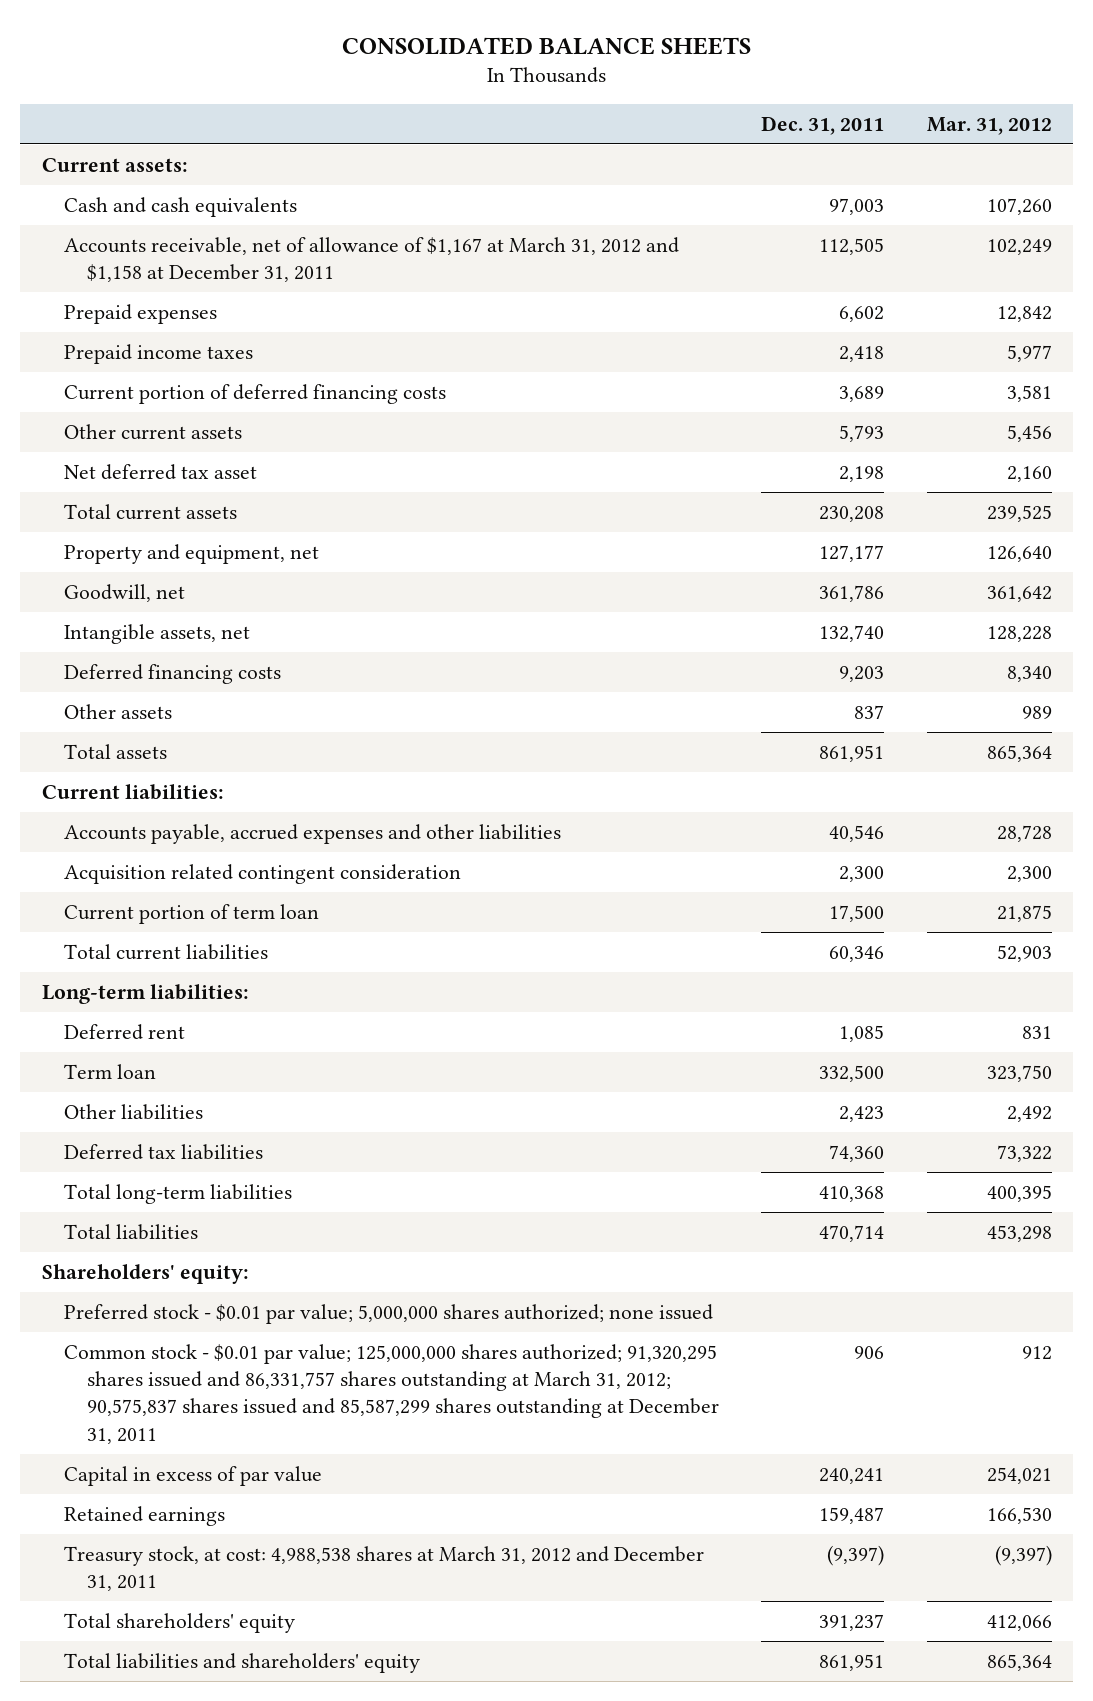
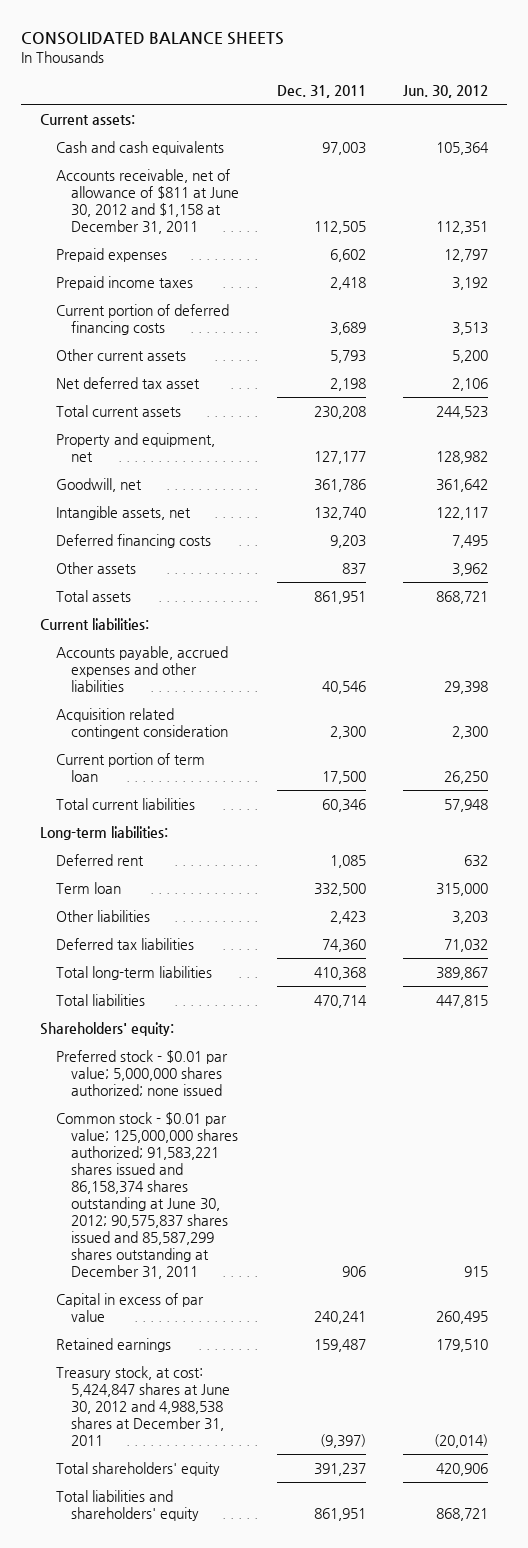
[926,116,1052,135] Mar. 31, 2012 -> none
none -> [403,85,489,99] Jun. 30, 2012
[64,236,680,283] Accounts receivable, net of allowance of $1,167 at March 31, 2012 and $1,158 at December 31, 2011 -> [55,168,240,234] Accounts receivable, net of allowance of $811 at June 30, 2012 and $1,158 at December 31, 2011
[64,1343,720,1444] Common stock - $0.01 par value; 125,000,000 shares authorized; 91,320,295 shares issued and 86,331,757 shares outstanding at March 31, 2012; 90,575,837 shares issued and 85,587,299 shares outstanding at December 31, 2011 -> [55,1111,239,1279] Common stock - $0.01 par value; 125,000,000 shares authorized; 91,583,221 shares issued and 86,158,374 shares outstanding at June 30, 2012; 90,575,837 shares issued and 85,587,299 shares outstanding at December 31, 2011
[64,1545,705,1592] Treasury stock, at cost: 4,988,538 shares at March 31, 2012 and December 31, 2011 -> [55,1365,231,1446] Treasury stock, at cost: 5,424,847 shares at June 30, 2012 and 4,988,538 shares at December 31, 2011

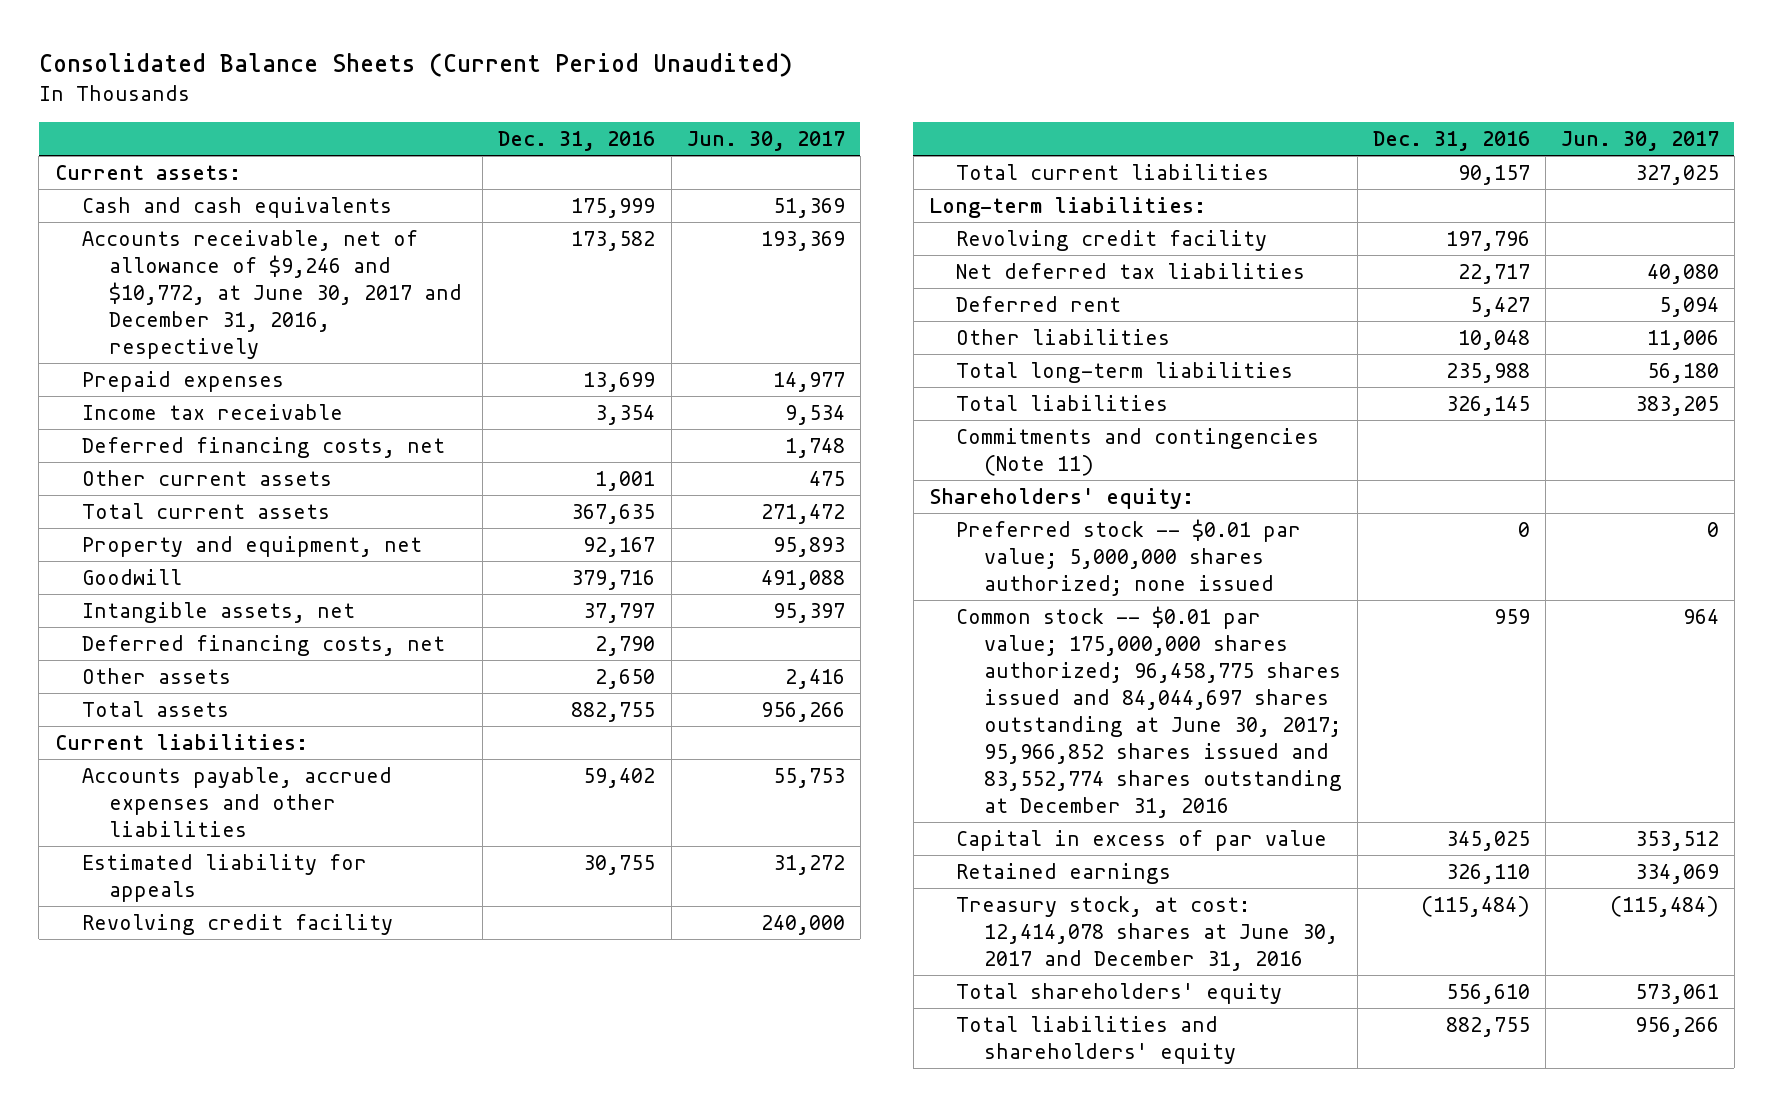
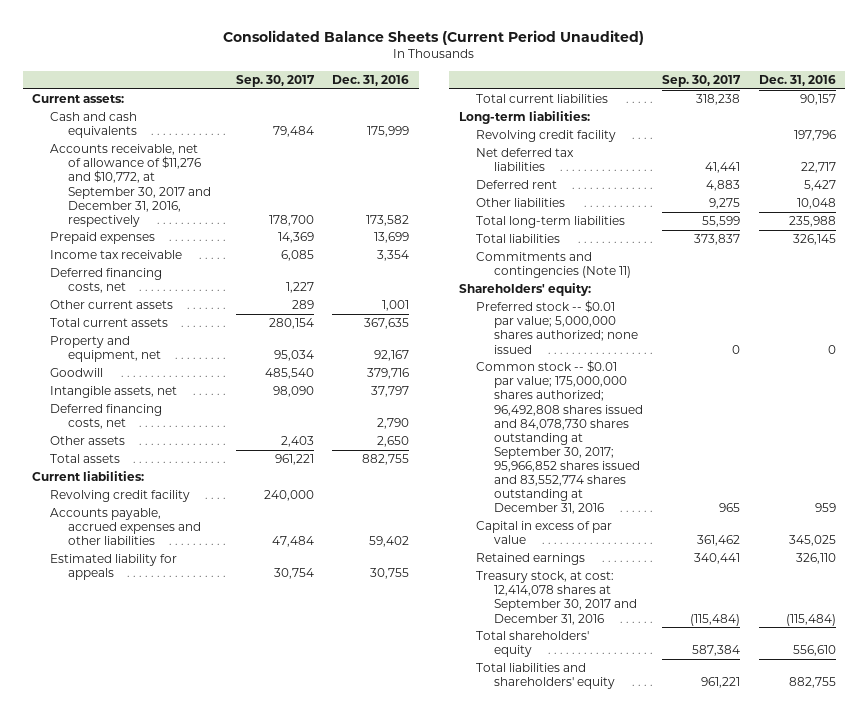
[686,130,845,151] Jun. 30, 2017 -> none
none -> [235,74,315,87] Sep. 30, 2017
[81,229,463,359] Accounts receivable, net of allowance of $9,246 and $10,772, at June 30, 2017 and December 31, 2016, respectively -> [50,144,212,227] Accounts receivable, net of allowance of $11,276 and $10,772, at September 30, 2017 and December 31, 2016, respectively
[81,913,393,935] Revolving credit facility -> [50,490,191,503] Revolving credit facility
[956,605,1342,819] Common stock -- $0.01 par value; 175,000,000 shares authorized; 96,458,775 shares issued and 84,044,697 shares outstanding at June 30, 2017; 95,966,852 shares issued and 83,552,774 shares outstanding at December 31, 2016 -> [476,360,644,514] Common stock -- $0.01 par value; 175,000,000 shares authorized; 96,492,808 shares issued and 84,078,730 shares outstanding at September 30, 2017; 95,966,852 shares issued and 83,552,774 shares outstanding at December 31, 2016
[956,895,1338,971] Treasury stock, at cost: 12,414,078 shares at June 30, 2017 and December 31, 2016 -> [476,571,638,625] Treasury stock, at cost: 12,414,078 shares at September 30, 2017 and December 31, 2016

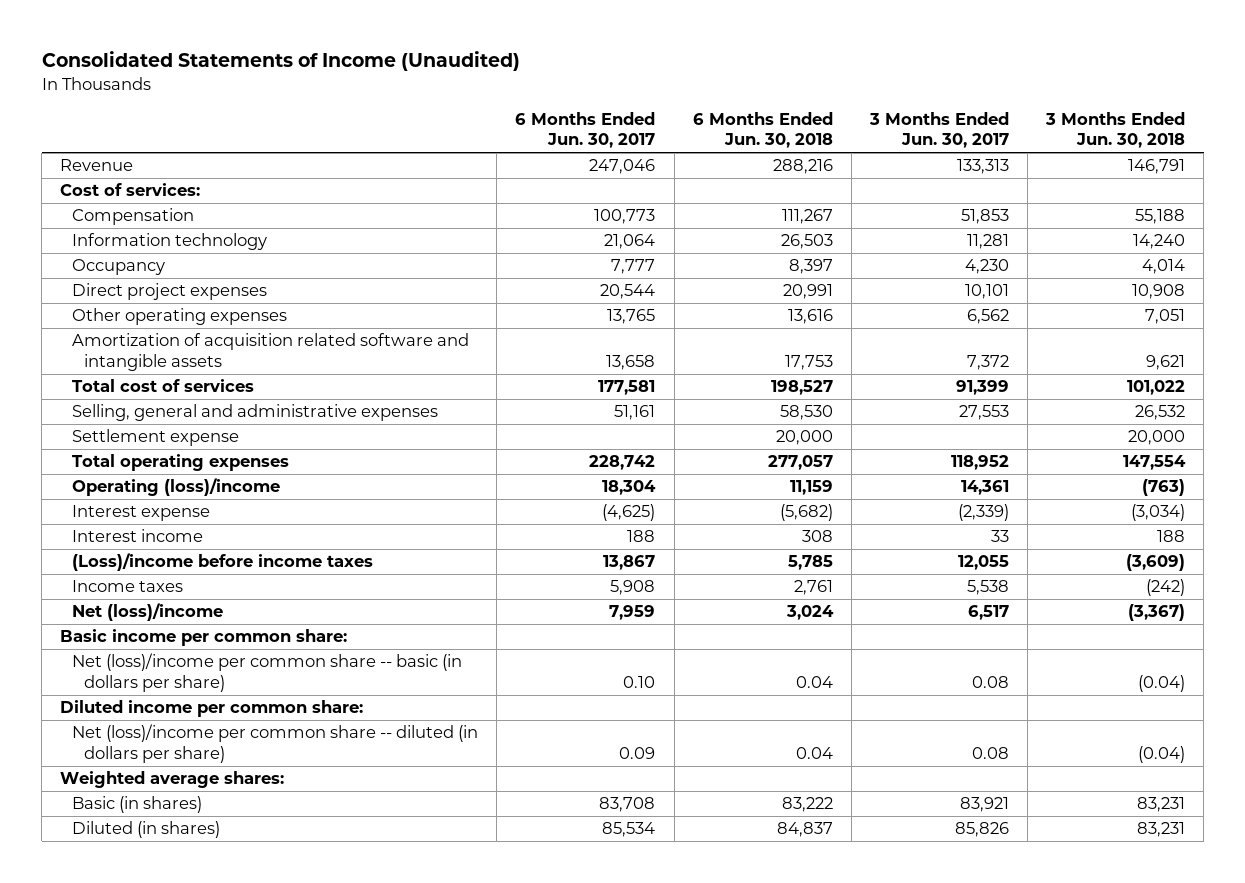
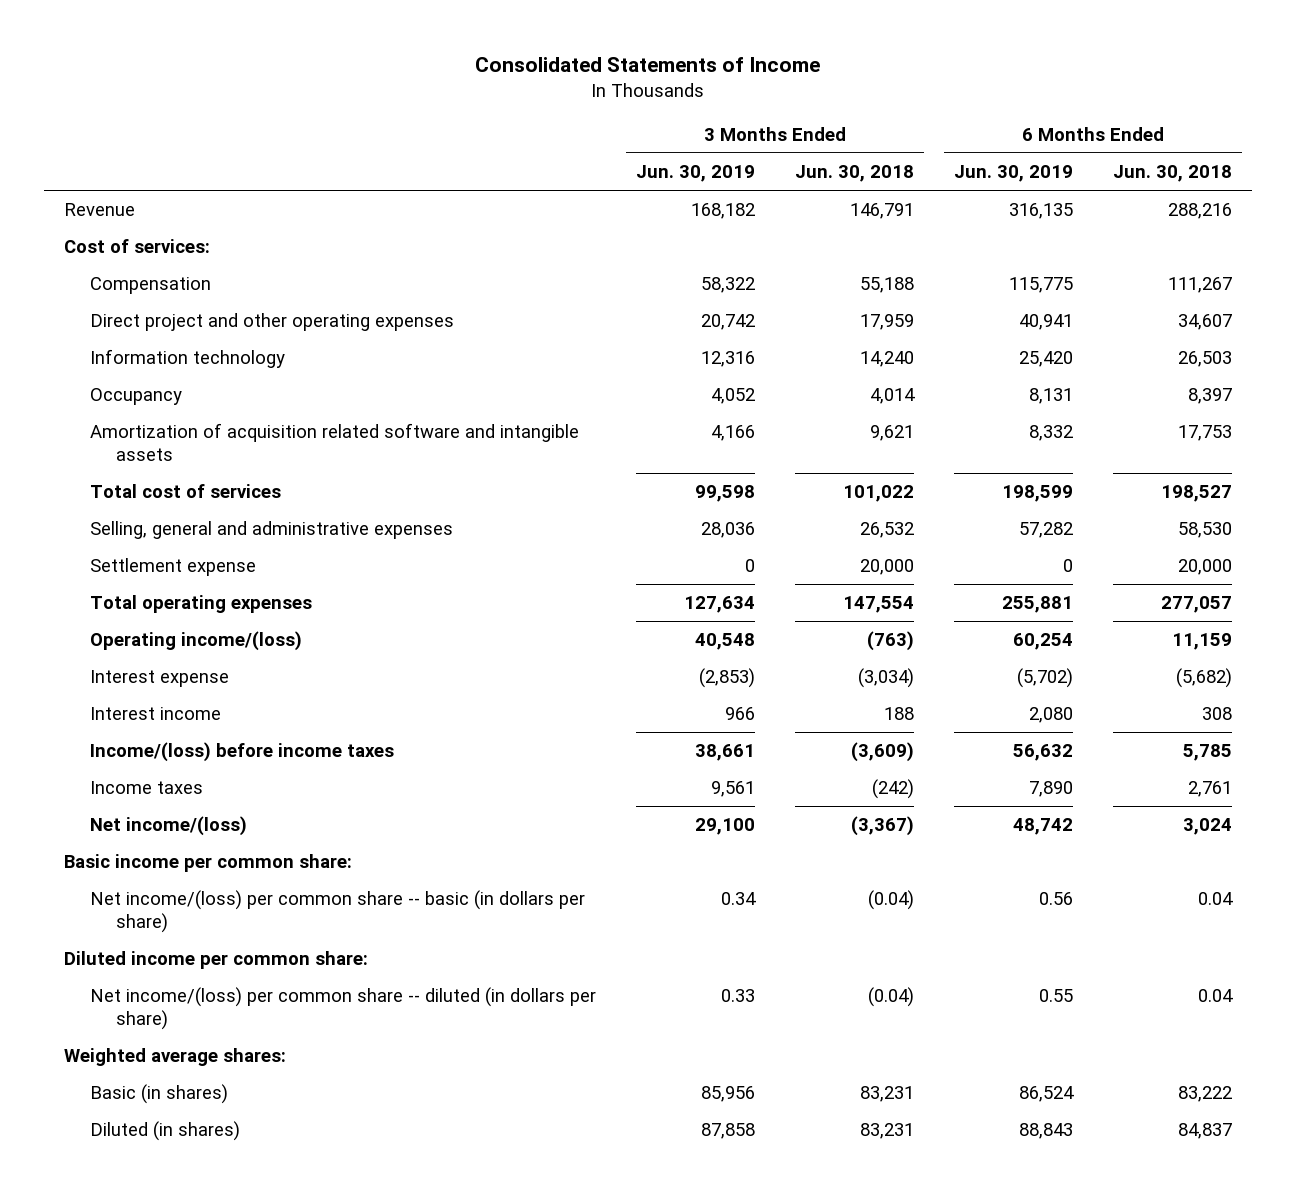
[41,51,520,72] Consolidated Statements of Income (Unaudited) -> [474,57,820,73] Consolidated Statements of Income
[515,111,656,149] 6 Months Ended Jun. 30, 2017 -> none
[868,111,1009,149] 3 Months Ended Jun. 30, 2017 -> none
none -> [635,164,755,182] Jun. 30, 2019
none -> [953,164,1073,182] Jun. 30, 2019
none -> [90,313,455,332] Direct project and other operating expenses
[72,283,268,301] Direct project expenses -> none
[72,308,288,326] Other operating expenses -> none
[72,478,281,497] Operating (loss)/income -> [90,631,303,652] Operating income/(loss)
[72,553,374,572] (Loss)/income before income taxes -> [90,742,395,763] Income/(loss) before income taxes
[72,603,224,622] Net (loss)/income -> [90,816,248,837] Net income/(loss)
[72,653,463,692] Net (loss)/income per common share -- basic (in dollars per share) -> [90,890,586,934] Net income/(loss) per common share -- basic (in dollars per share)
[72,724,479,763] Net (loss)/income per common share -- diluted (in dollars per share) -> [90,987,597,1031] Net income/(loss) per common share -- diluted (in dollars per share)

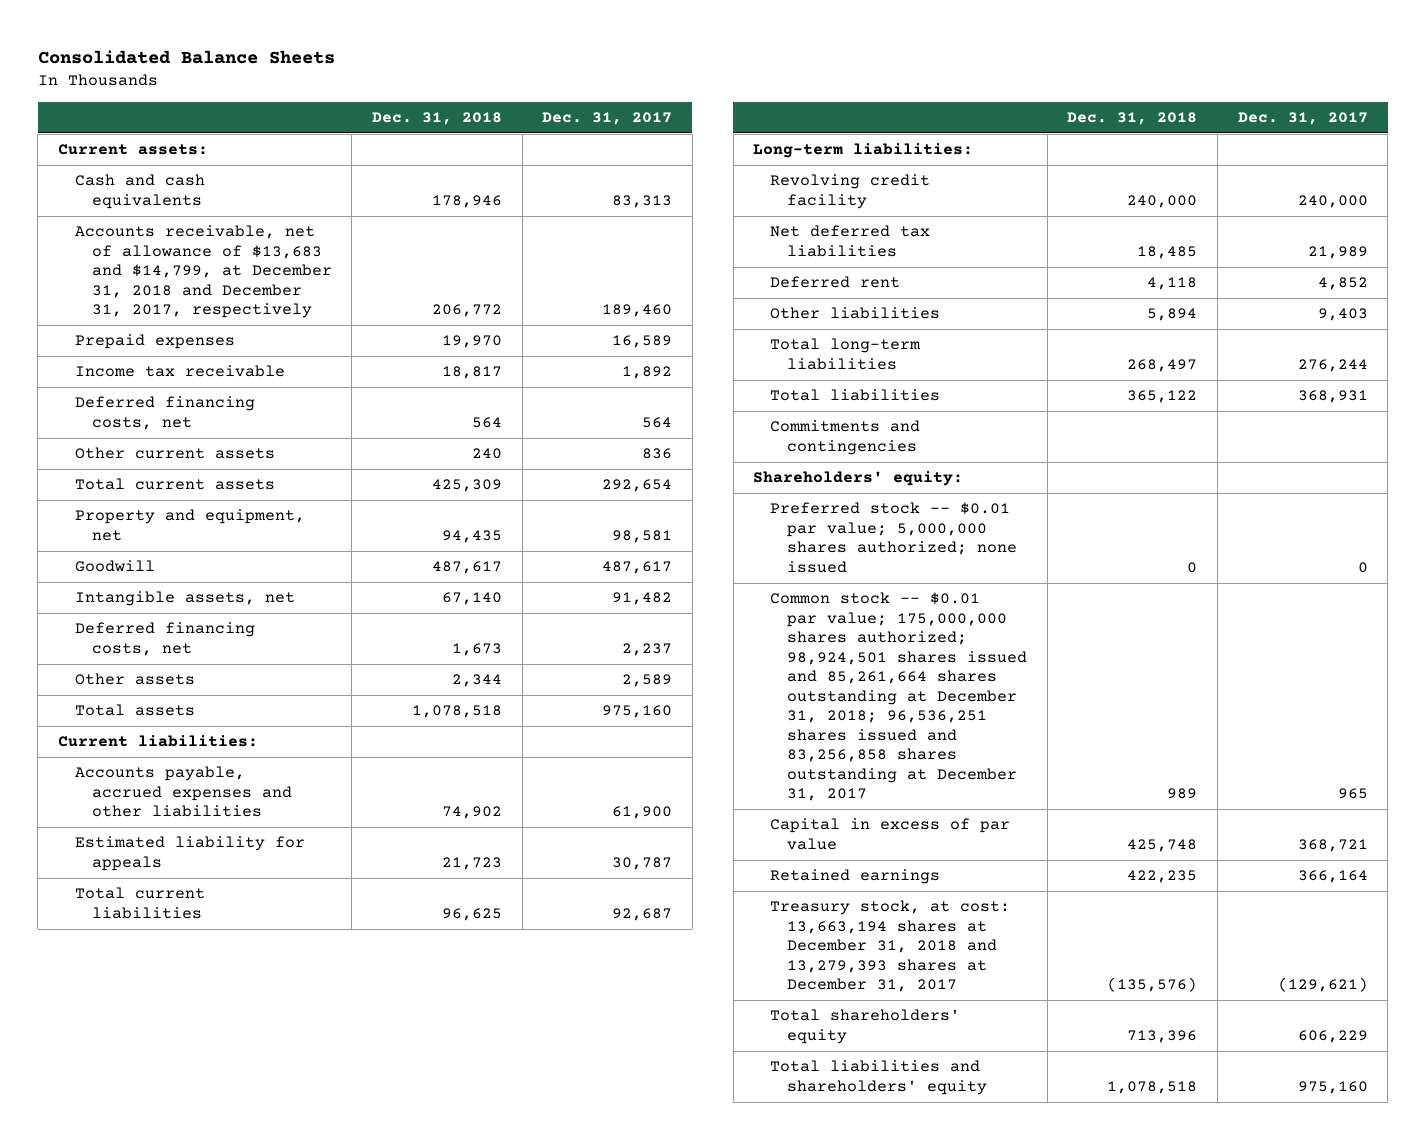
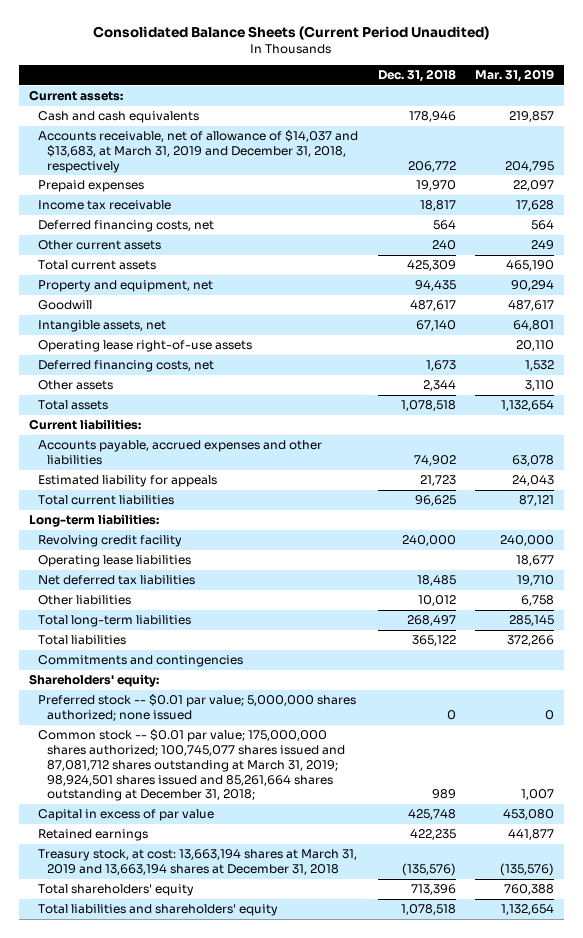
[37,50,335,65] Consolidated Balance Sheets -> [93,26,490,41] Consolidated Balance Sheets (Current Period Unaudited)
[542,111,673,125] Dec. 31, 2017 -> none
none -> [475,69,555,83] Mar. 31, 2019
[74,225,332,319] Accounts receivable, net of allowance of $13,683 and $14,799, at December 31, 2018 and December 31, 2017, respectively -> [37,130,358,173] Accounts receivable, net of allowance of $14,037 and $13,683, at March 31, 2019 and December 31, 2018, respectively
none -> [37,340,252,353] Operating lease right-of-use assets
none -> [37,555,191,568] Operating lease liabilities
[770,276,901,289] Deferred rent -> none
[1147,308,1198,322] 5,894 -> [417,595,456,607] 10,012
[770,592,1028,802] Common stock -- $0.01 par value; 175,000,000 shares authorized; 98,924,501 shares issued and 85,261,664 shares outstanding at December 31, 2018; 96,536,251 shares issued and 83,256,858 shares outstanding at December 31, 2017 -> [37,729,346,802] Common stock -- $0.01 par value; 175,000,000 shares authorized; 100,745,077 shares issued and 87,081,712 shares outstanding at March 31, 2019; 98,924,501 shares issued and 85,261,664 shares outstanding at December 31, 2018;
[770,900,1011,993] Treasury stock, at cost: 13,663,194 shares at December 31, 2018 and 13,279,393 shares at December 31, 2017 -> [37,849,357,876] Treasury stock, at cost: 13,663,194 shares at March 31, 2019 and 13,663,194 shares at December 31, 2018

